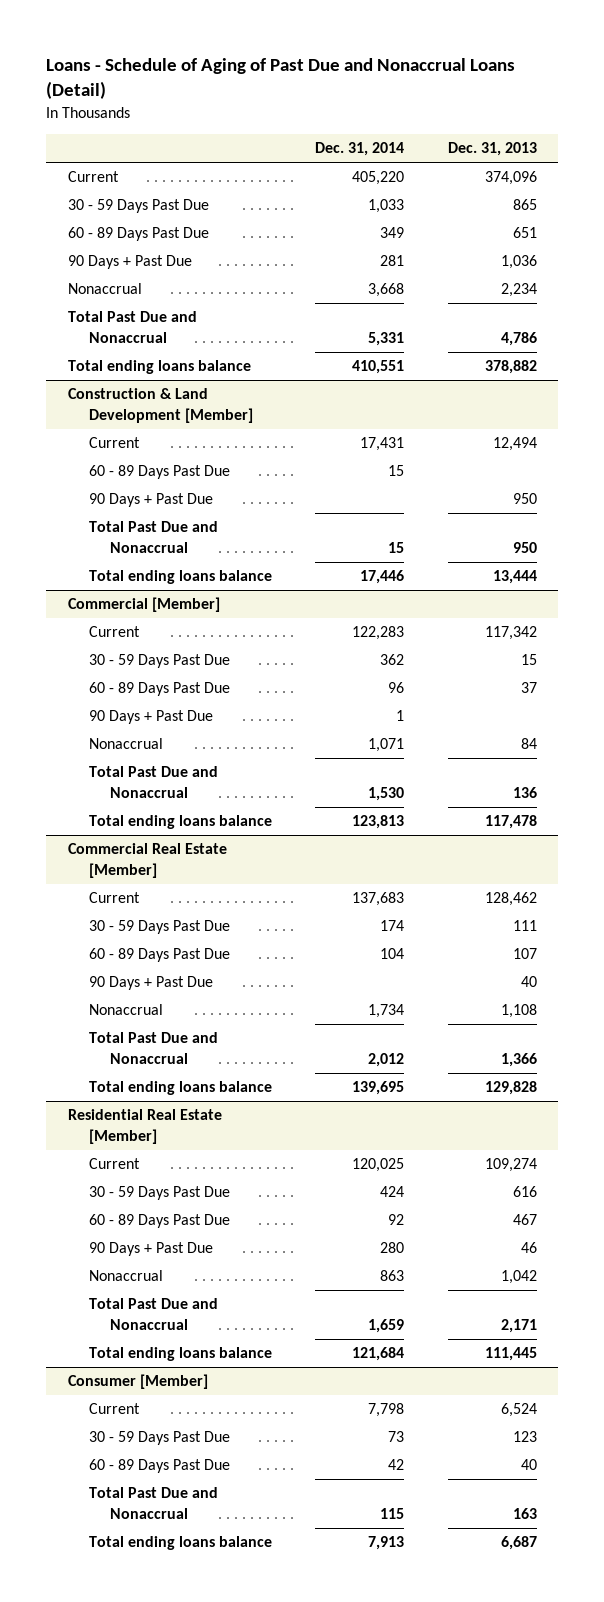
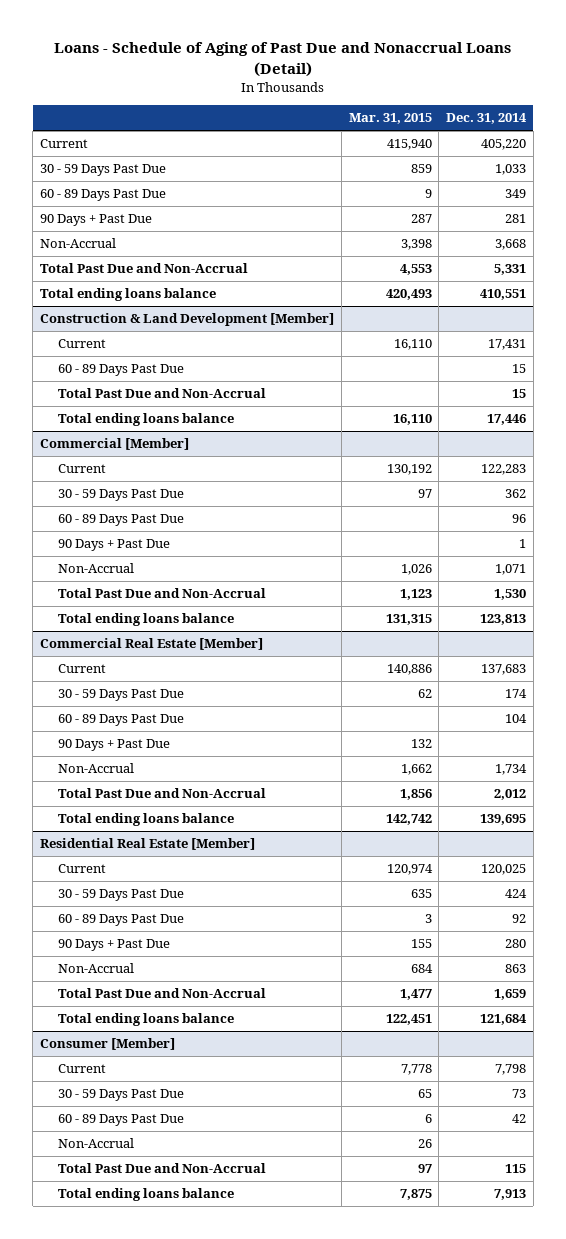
[447,142,537,157] Dec. 31, 2013 -> none
none -> [348,113,432,125] Mar. 31, 2015
[67,283,142,295] Nonaccrual -> [40,238,117,249] Non-Accrual
[67,311,197,343] Total Past Due and Nonaccrual -> [40,263,249,274] Total Past Due and Non-Accrual
[88,493,213,508] 90 Days + Past Due -> none
[88,521,218,553] Total Past Due and Nonaccrual -> [58,388,267,399] Total Past Due and Non-Accrual
[88,738,163,750] Nonaccrual -> [58,563,135,574] Non-Accrual
[88,766,218,798] Total Past Due and Nonaccrual -> [58,588,267,599] Total Past Due and Non-Accrual
[88,1004,163,1016] Nonaccrual -> [58,763,135,774] Non-Accrual
[88,1032,218,1064] Total Past Due and Nonaccrual -> [58,788,267,799] Total Past Due and Non-Accrual
[88,1270,163,1282] Nonaccrual -> [58,963,135,974] Non-Accrual
[88,1298,218,1330] Total Past Due and Nonaccrual -> [58,988,267,999] Total Past Due and Non-Accrual
none -> [58,1138,135,1149] Non-Accrual
[88,1487,218,1519] Total Past Due and Nonaccrual -> [58,1163,267,1174] Total Past Due and Non-Accrual

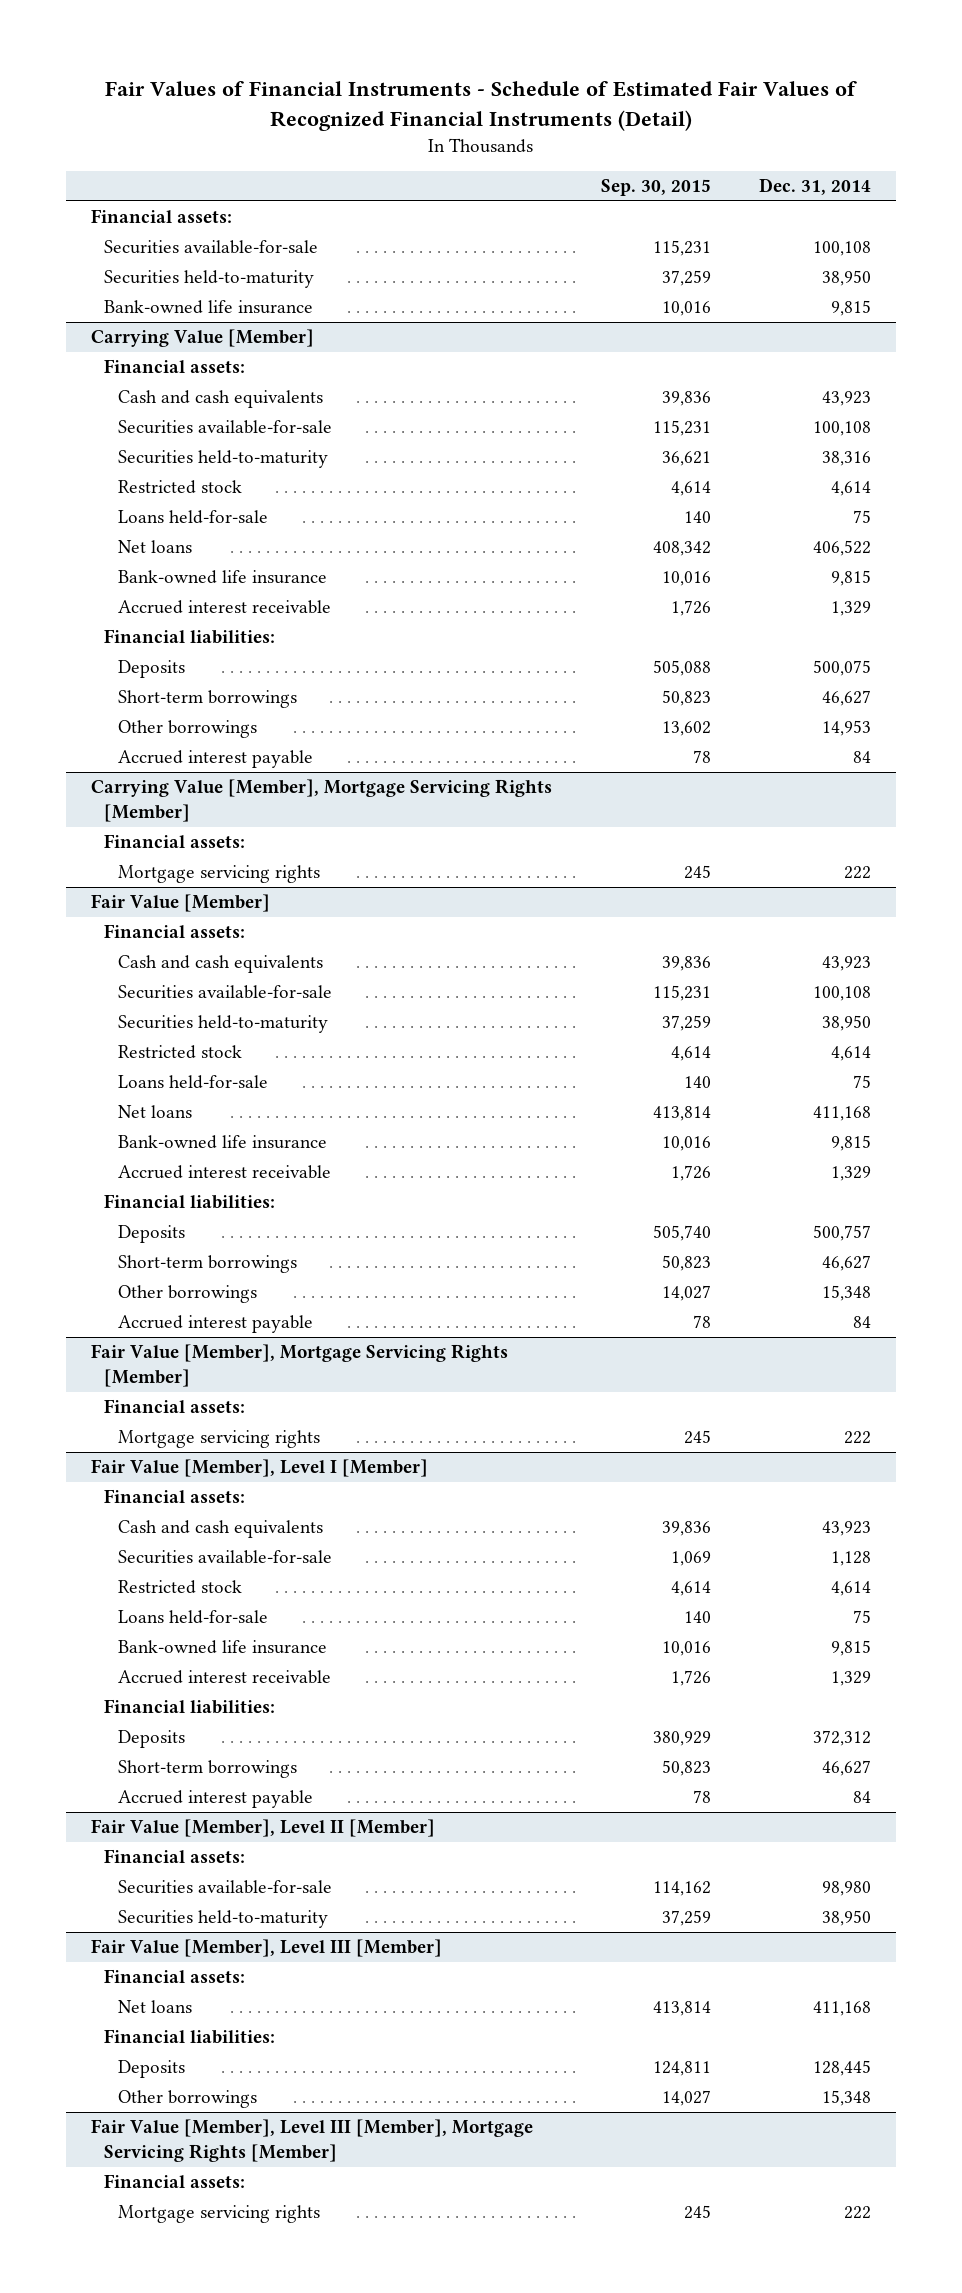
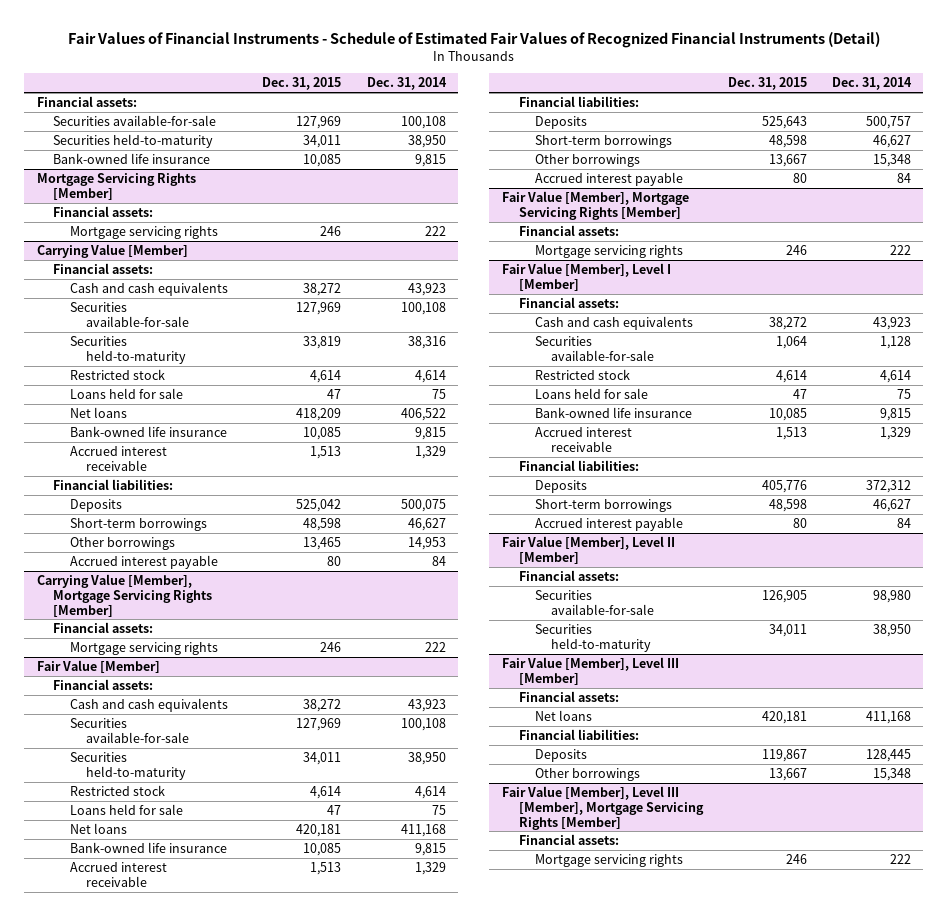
[600,179,711,197] Sep. 30, 2015 -> none
none -> [262,77,342,91] Dec. 31, 2015
none -> [36,172,196,200] Mortgage Servicing Rights [Member]
none -> [53,205,154,217] Financial assets:
none -> [69,225,218,239] Mortgage servicing rights
[118,510,269,525] Loans held-for-sale -> [69,387,183,399] Loans held for sale
[118,1075,269,1090] Loans held-for-sale -> [69,803,183,815] Loans held for sale
[118,1610,269,1625] Loans held-for-sale -> [534,387,648,399] Loans held for sale

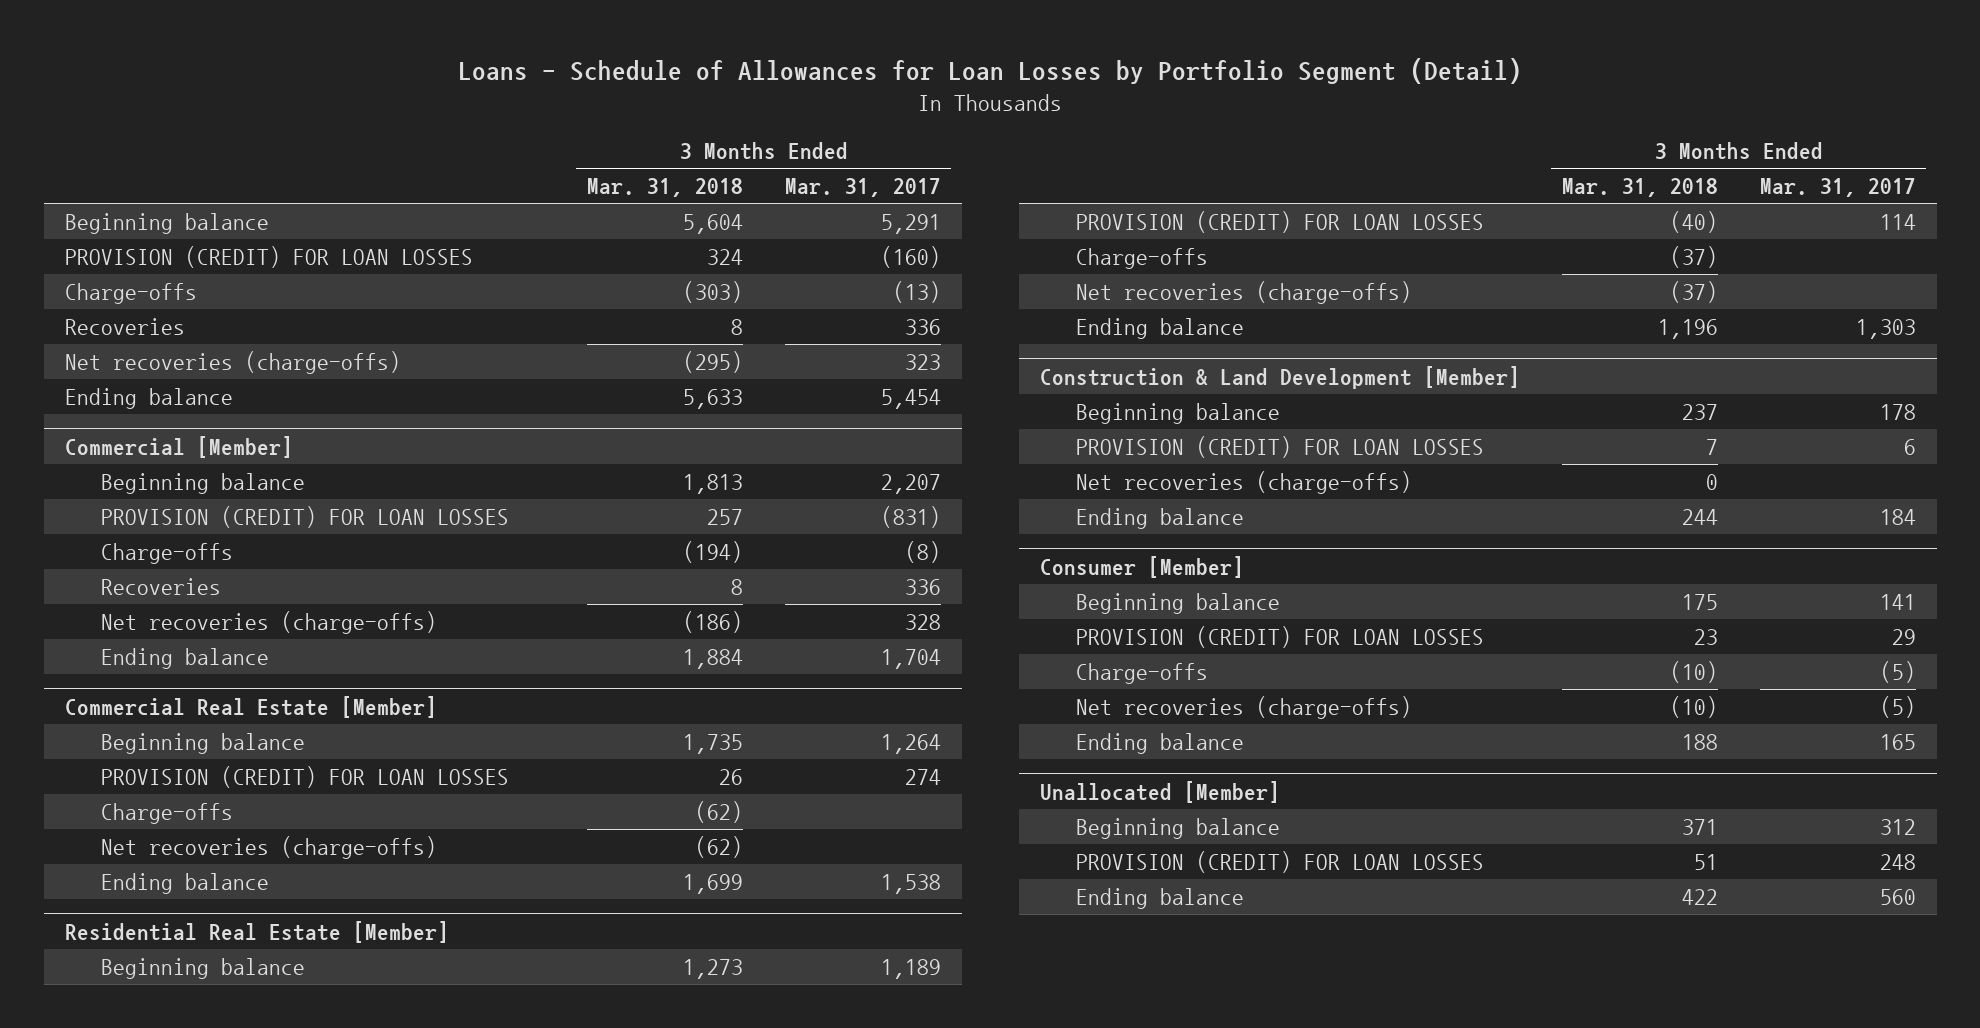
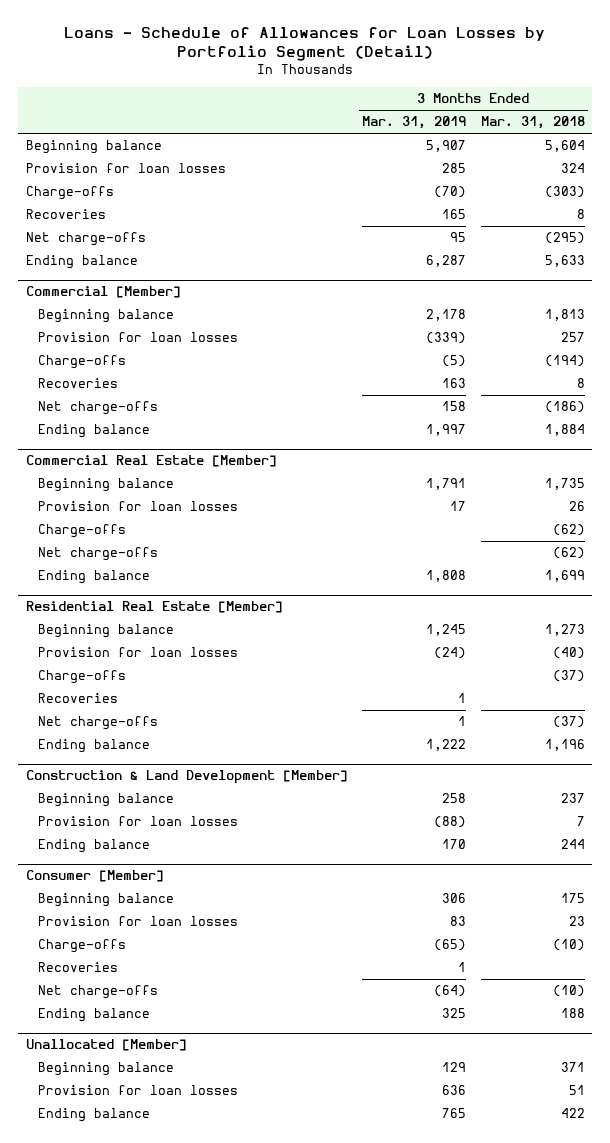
[784,178,941,198] Mar. 31, 2017 -> none
none -> [362,116,467,130] Mar. 31, 2019
[64,245,473,268] PROVISION (CREDIT) FOR LOAN LOSSES -> [25,163,226,174] Provision for loan losses
[64,350,401,374] Net recoveries (charge-offs) -> [25,232,146,247] Net charge-offs
[101,505,510,528] PROVISION (CREDIT) FOR LOAN LOSSES -> [37,332,238,343] Provision for loan losses
[101,610,438,634] Net recoveries (charge-offs) -> [37,401,158,416] Net charge-offs
[101,765,510,788] PROVISION (CREDIT) FOR LOAN LOSSES -> [37,501,238,512] Provision for loan losses
[101,835,438,859] Net recoveries (charge-offs) -> [37,547,158,562] Net charge-offs
[1076,210,1485,233] PROVISION (CREDIT) FOR LOAN LOSSES -> [37,647,238,658] Provision for loan losses
none -> [37,693,118,704] Recoveries
[1076,280,1413,304] Net recoveries (charge-offs) -> [37,716,158,731] Net charge-offs
[1076,470,1413,494] Net recoveries (charge-offs) -> none
[1076,435,1485,458] PROVISION (CREDIT) FOR LOAN LOSSES -> [37,816,238,827] Provision for loan losses
[1076,625,1485,648] PROVISION (CREDIT) FOR LOAN LOSSES -> [37,916,238,927] Provision for loan losses
none -> [37,962,118,973] Recoveries
[1076,695,1413,719] Net recoveries (charge-offs) -> [37,985,158,1000] Net charge-offs
[1076,850,1485,873] PROVISION (CREDIT) FOR LOAN LOSSES -> [37,1085,238,1096] Provision for loan losses

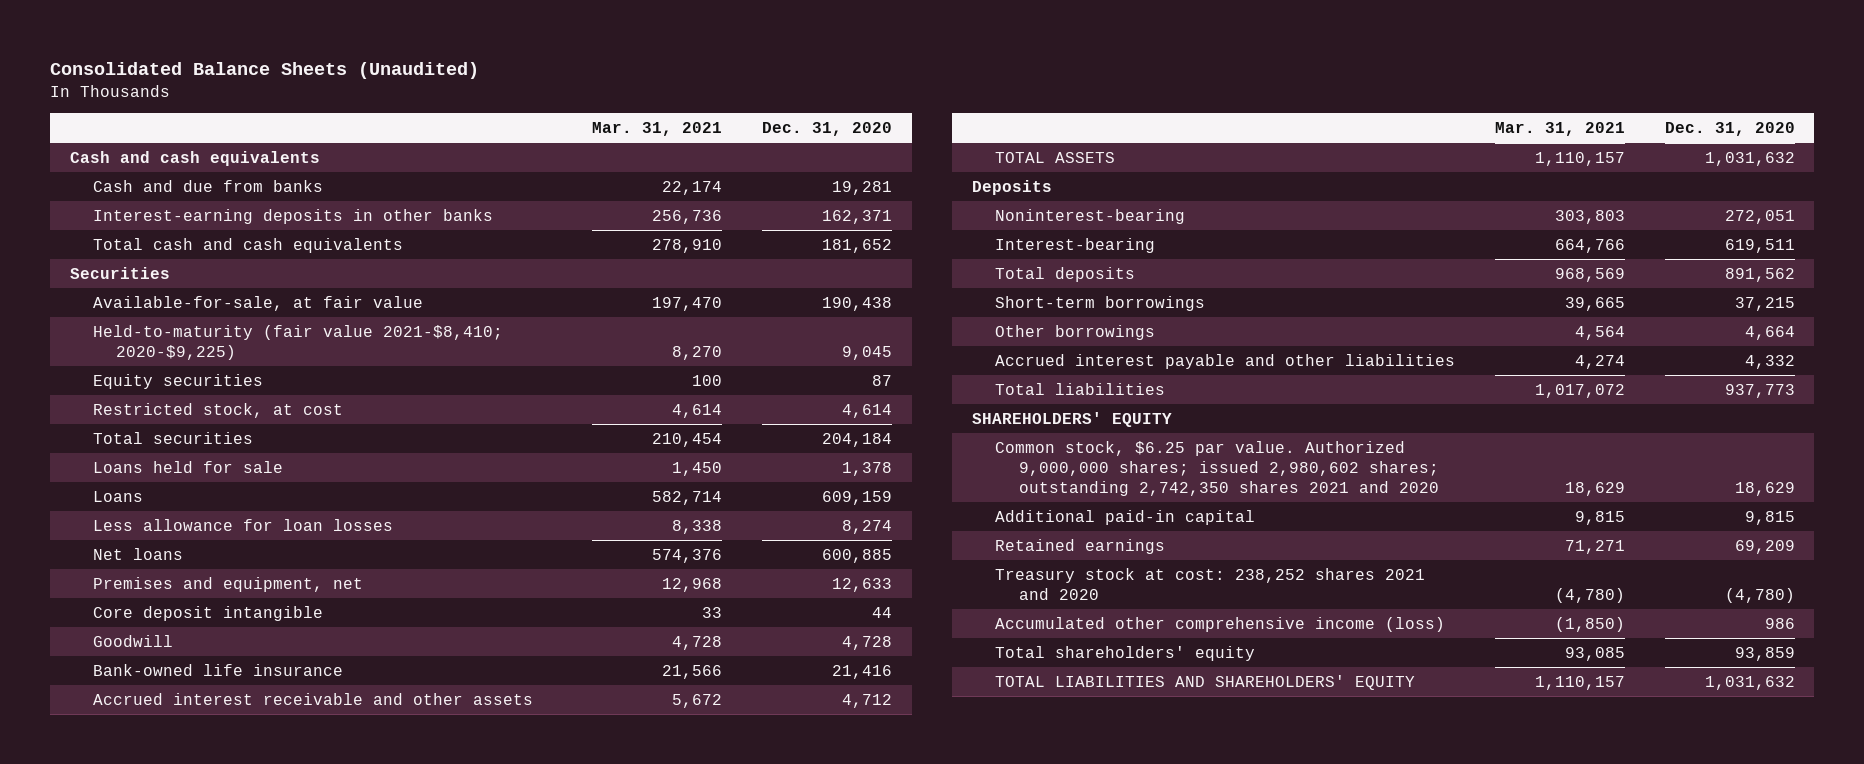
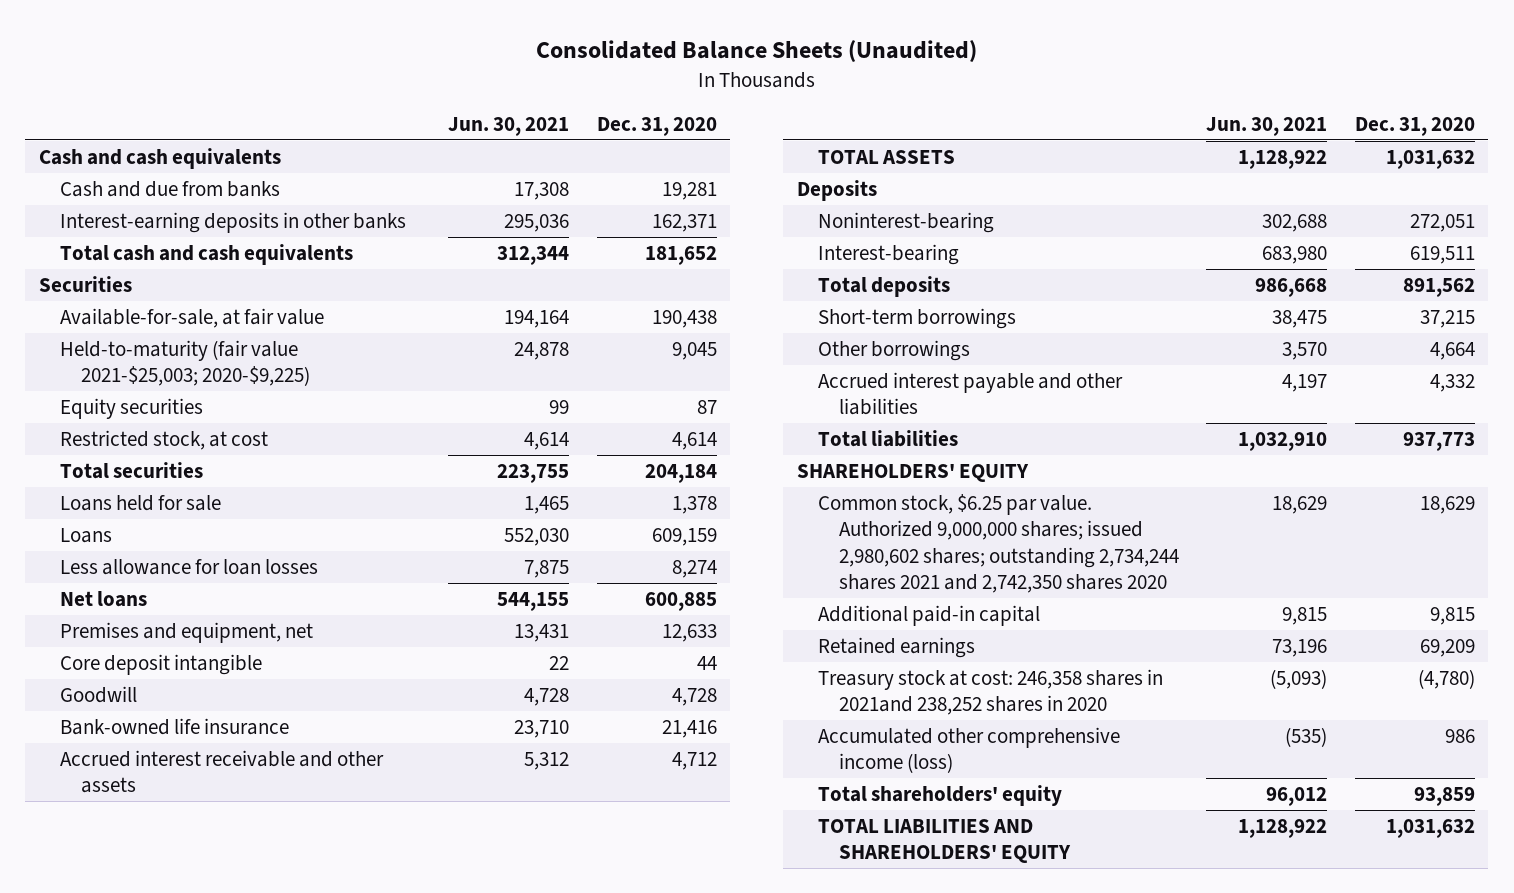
[592,121,723,136] Mar. 31, 2021 -> none
none -> [448,116,570,136] Jun. 30, 2021
[92,324,503,360] Held-to-maturity (fair value 2021-$8,410; 2020-$9,225) -> [59,339,310,387] Held-to-maturity (fair value 2021-$25,003; 2020-$9,225)
[995,440,1439,496] Common stock, $6.25 par value. Authorized 9,000,000 shares; issued 2,980,602 shares; outstanding 2,742,350 shares 2021 and 2020 -> [817,493,1179,594] Common stock, $6.25 par value. Authorized 9,000,000 shares; issued 2,980,602 shares; outstanding 2,734,244 shares 2021 and 2,742,350 shares 2020
[995,567,1426,600] Treasury stock at cost: 238,252 shares 2021 and 2020 -> [817,668,1163,716] Treasury stock at cost: 246,358 shares in 2021and 238,252 shares in 2020

